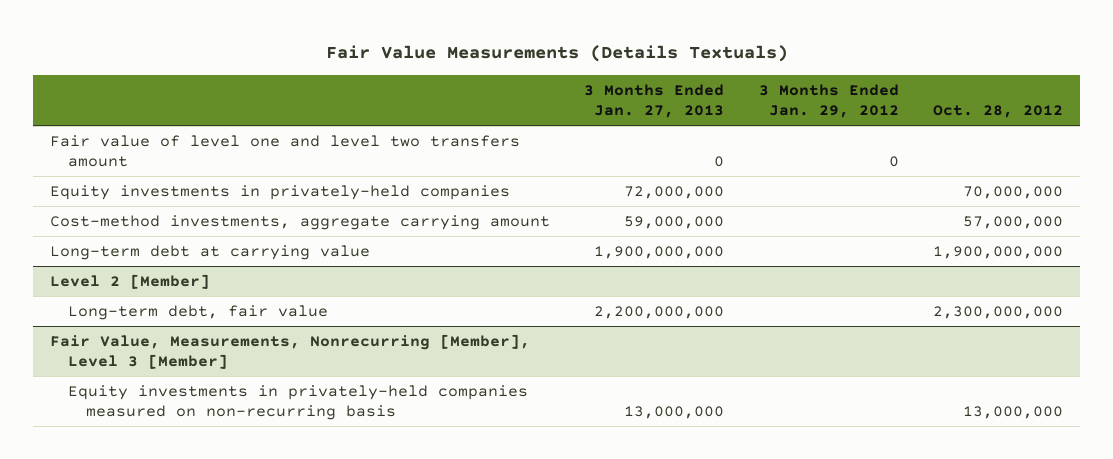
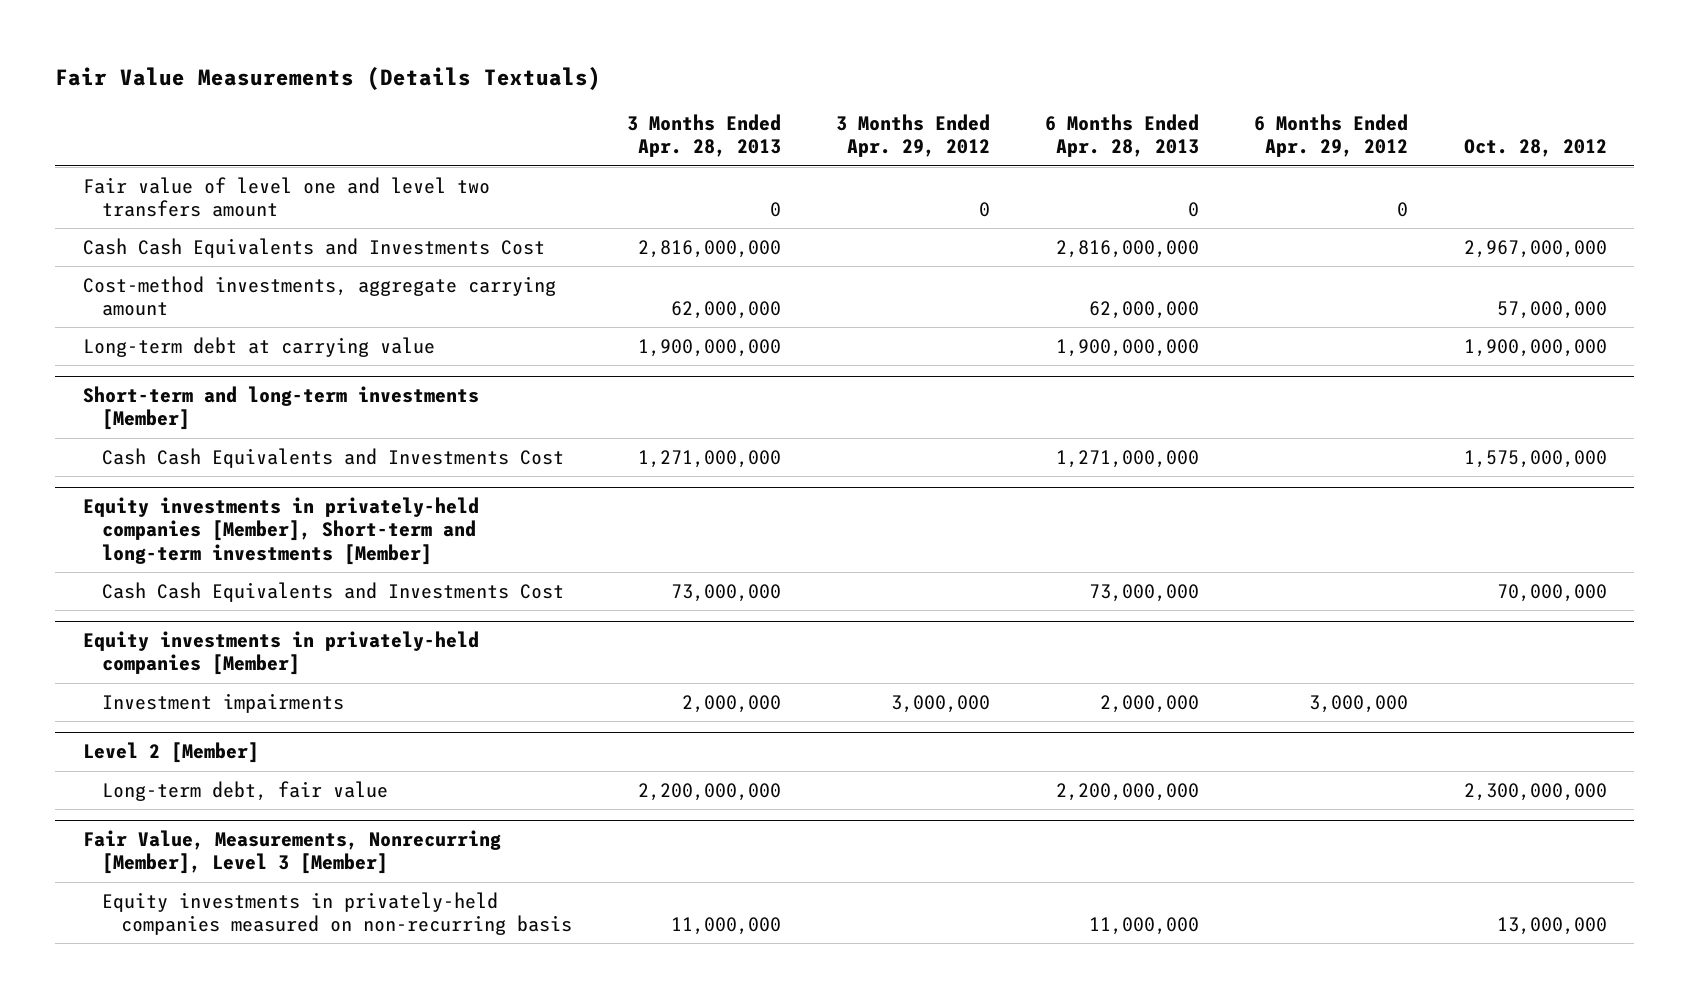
[584,83,725,118] 3 Months Ended Jan. 27, 2013 -> none
[758,83,899,118] 3 Months Ended Jan. 29, 2012 -> none
none -> [626,114,781,158] 3 Months Ended Apr. 28, 2013
none -> [835,114,990,158] 3 Months Ended Apr. 29, 2012
none -> [1045,114,1200,158] 6 Months Ended Apr. 28, 2013
none -> [1254,114,1409,158] 6 Months Ended Apr. 29, 2012
[50,185,511,201] Equity investments in privately-held companies -> none
none -> [82,237,545,258] Cash Cash Equivalents and Investments Cost
none -> [82,386,479,431] Short-term and long-term investments [Member]
none -> [101,447,564,468] Cash Cash Equivalents and Investments Cost
none -> [82,497,479,565] Equity investments in privately-held companies [Member], Short-term and long-term investments [Member]
none -> [101,581,564,602] Cash Cash Equivalents and Investments Cost
none -> [82,631,479,676] Equity investments in privately-held companies [Member]
none -> [101,692,344,713] Investment impairments

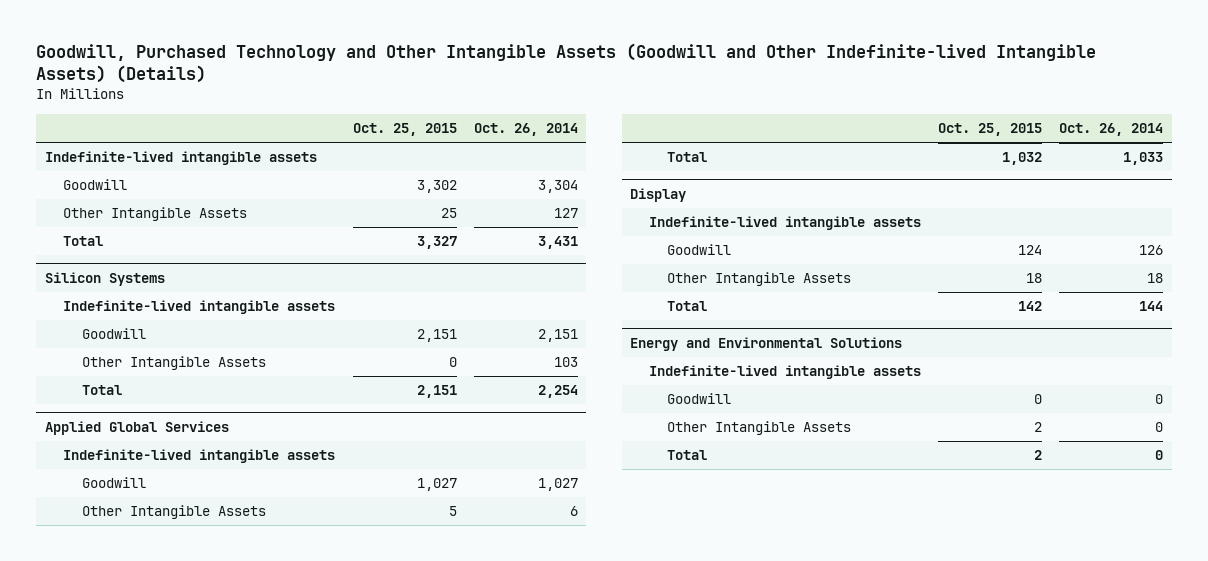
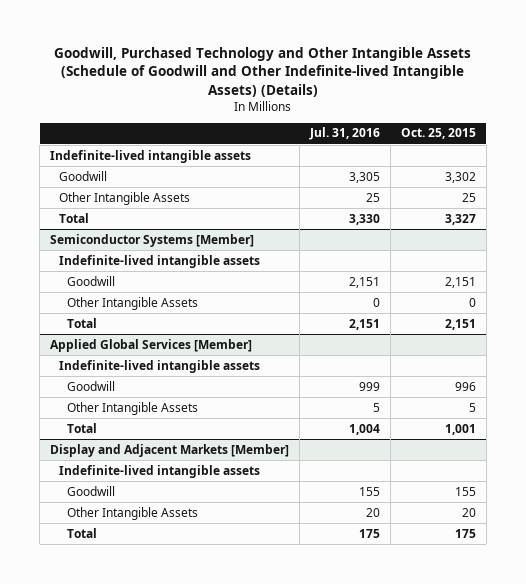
[36,43,1097,84] Goodwill, Purchased Technology and Other Intangible Assets (Goodwill and Other Indefinite-lived Intangible Assets) (Details) -> [53,47,471,97] Goodwill, Purchased Technology and Other Intangible Assets (Schedule of Goodwill and Other Indefinite-lived Intangible Assets) (Details)
[473,122,578,136] Oct. 26, 2014 -> none
none -> [308,127,380,141] Jul. 31, 2016
[44,272,165,287] Silicon Systems -> none
none -> [50,233,255,247] Semiconductor Systems [Member]
[44,421,229,436] Applied Global Services -> [50,338,253,352] Applied Global Services [Member]
[416,478,457,492] 1,027 -> [454,381,476,391] 996
[648,216,921,231] Indefinite-lived intangible assets -> none
[667,244,732,256] Goodwill -> none
[667,272,852,287] Other Intangible Assets -> none
[667,301,708,312] Total -> none
[630,337,903,352] Energy and Environmental Solutions -> none
[1001,152,1042,166] 1,032 -> [444,423,476,435] 1,001
[630,188,687,203] Display -> [50,443,290,457] Display and Adjacent Markets [Member]
[1033,394,1042,405] 0 -> [454,486,476,496] 155
[1033,422,1042,433] 2 -> [461,507,476,517] 20
[1033,450,1042,461] 2 -> [454,528,476,538] 175

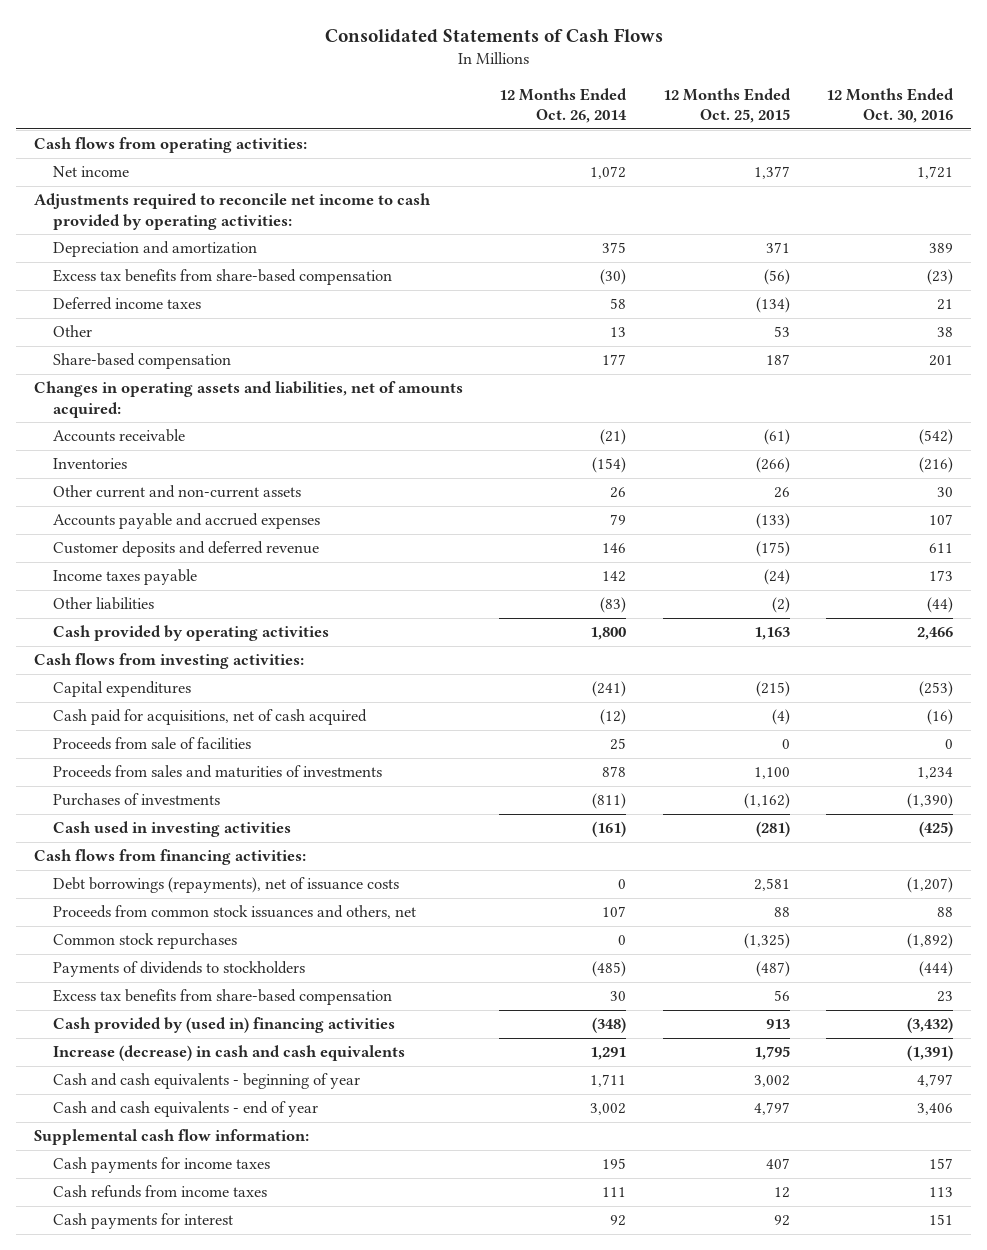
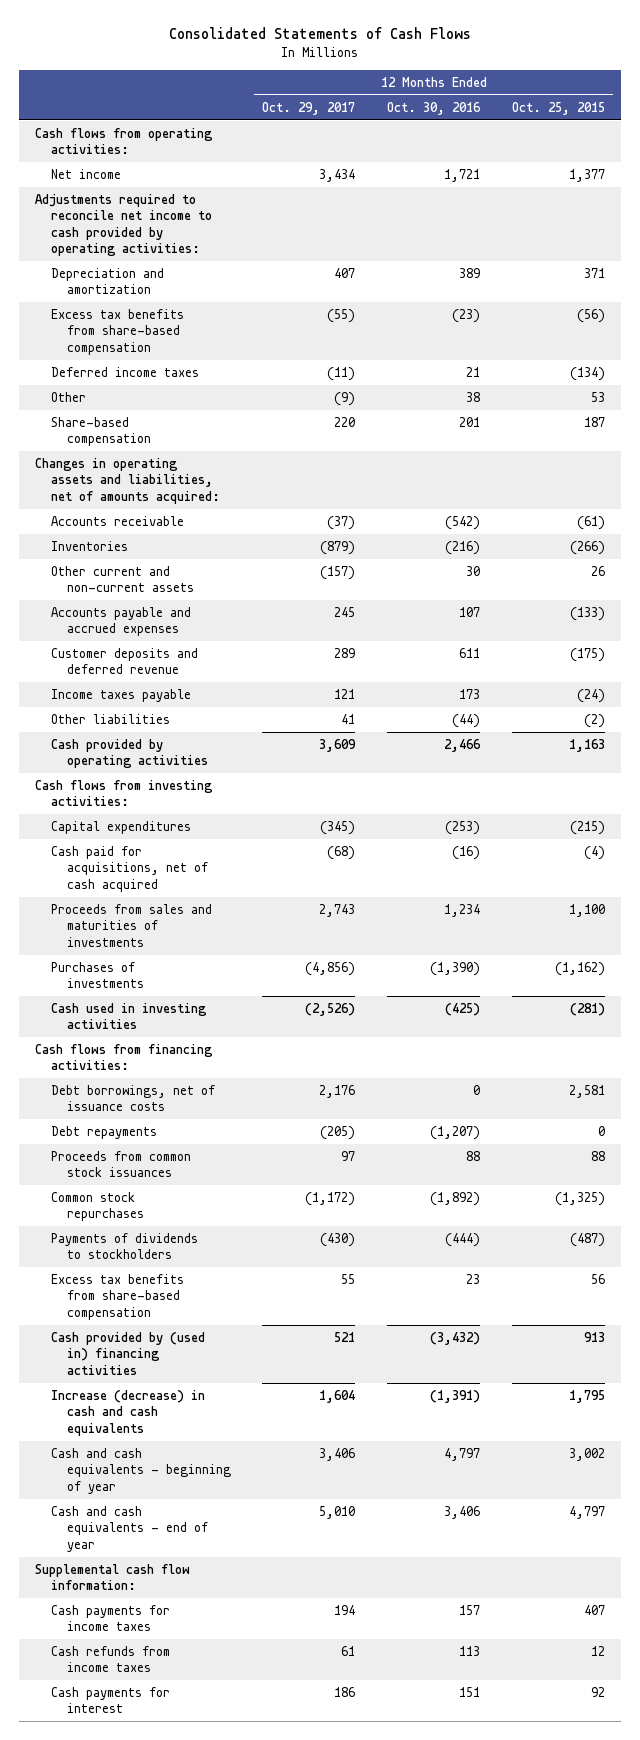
[499,87,628,124] 12 Months Ended Oct. 26, 2014 -> none
none -> [262,101,356,115] Oct. 29, 2017
[53,737,252,751] Proceeds from sale of facilities -> none
[53,877,400,894] Debt borrowings (repayments), net of issuance costs -> [50,1085,215,1112] Debt borrowings, net of issuance costs
[907,877,954,894] (1,207) -> [473,1085,481,1096] 0
none -> [50,1126,157,1140] Debt repayments
[53,905,417,920] Proceeds from common stock issuances and others, net -> [50,1151,191,1178] Proceeds from common stock issuances

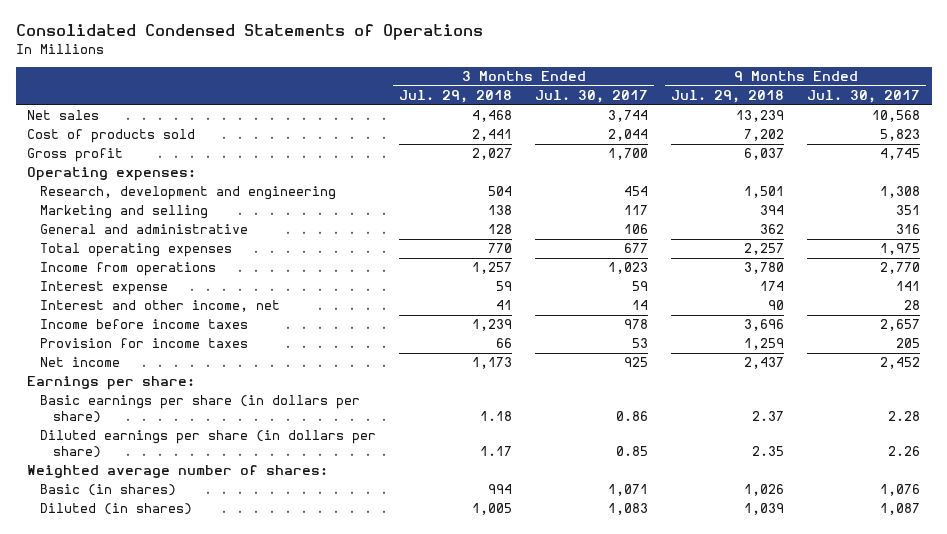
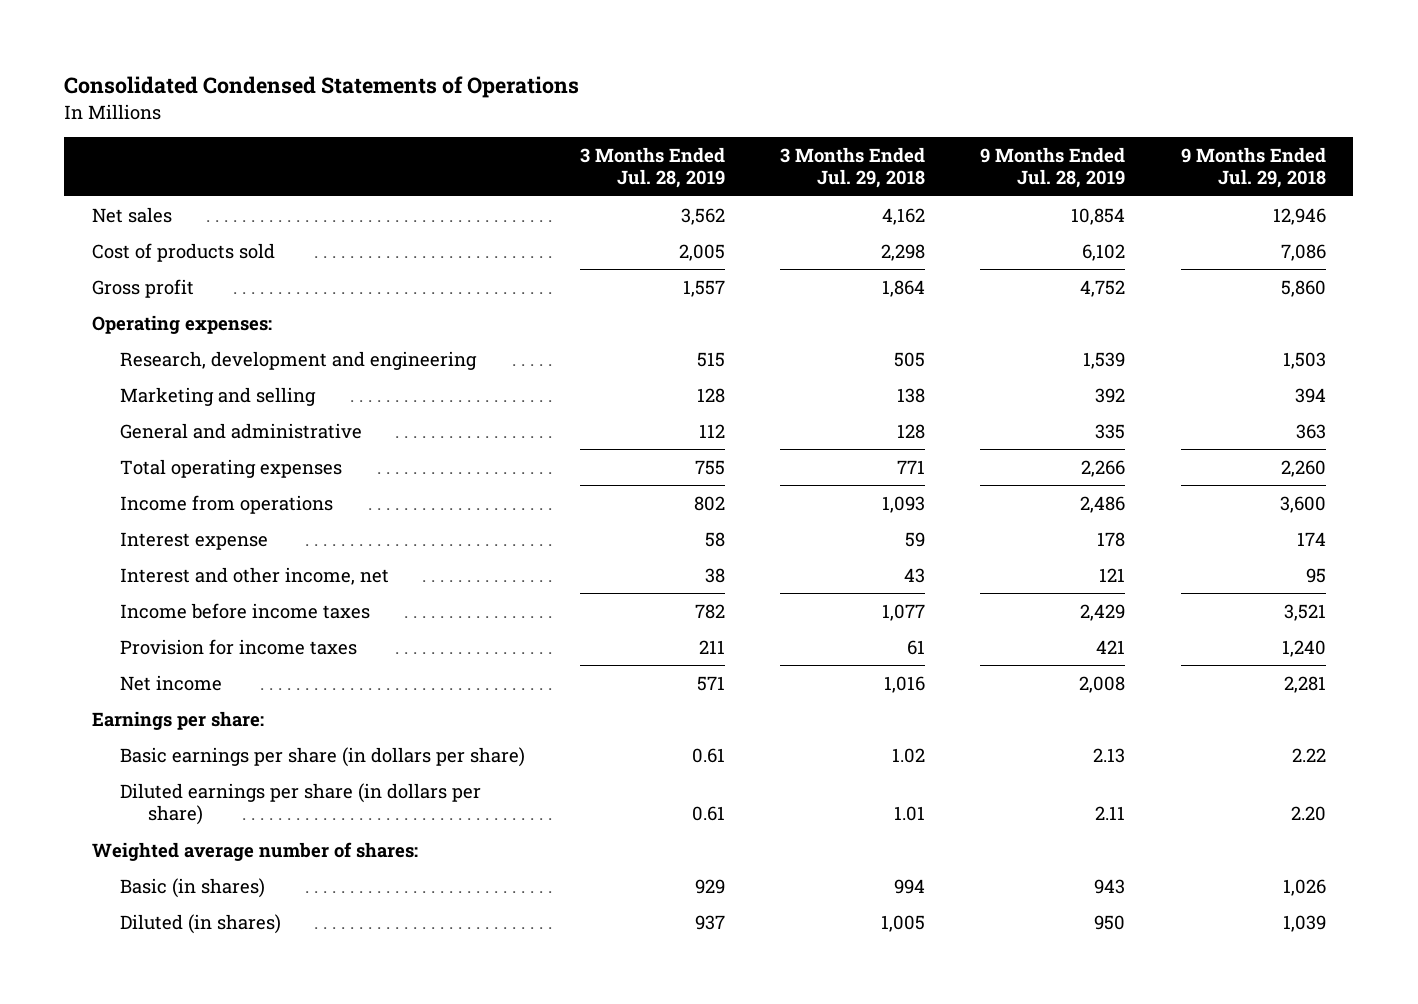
[535,90,649,104] Jul. 30, 2017 -> none
[807,90,921,104] Jul. 30, 2017 -> none
none -> [579,147,725,189] 3 Months Ended Jul. 28, 2019
none -> [980,147,1126,189] 9 Months Ended Jul. 28, 2019
[472,110,513,123] 4,468 -> [882,207,926,225] 4,162
[736,110,785,123] 13,239 -> [1272,207,1326,225] 12,946
[472,129,513,142] 2,441 -> [881,243,926,261] 2,298
[744,129,785,142] 7,202 -> [1280,243,1326,261] 7,086
[472,148,513,161] 2,027 -> [882,279,926,297] 1,864
[744,148,785,161] 6,037 -> [1280,279,1326,297] 5,860
[488,186,513,197] 504 -> [894,351,926,367] 505
[744,186,785,199] 1,501 -> [1282,351,1326,369] 1,503
[760,224,785,235] 362 -> [1295,423,1326,439] 363
[488,243,513,254] 770 -> [897,459,926,474] 771
[744,243,785,256] 2,257 -> [1280,459,1326,477] 2,260
[472,262,513,275] 1,257 -> [882,495,926,513] 1,093
[744,262,785,275] 3,780 -> [1279,495,1326,513] 3,600
[496,300,513,311] 41 -> [904,567,926,583] 43
[768,300,785,311] 90 -> [1305,567,1326,583] 95
[472,319,513,332] 1,239 -> [882,603,926,621] 1,077
[744,319,785,332] 3,696 -> [1283,603,1326,621] 3,521
[496,338,513,349] 66 -> [907,639,926,655] 61
[744,338,785,351] 1,259 -> [1281,639,1326,657] 1,240
[472,357,513,370] 1,173 -> [884,675,926,693] 1,016
[744,357,785,370] 2,437 -> [1283,675,1326,693] 2,281
[480,411,513,422] 1.18 -> [892,747,926,763] 1.02
[752,411,785,422] 2.37 -> [1291,747,1326,762] 2.22
[480,446,513,457] 1.17 -> [894,806,926,822] 1.01
[752,446,785,457] 2.35 -> [1290,806,1326,822] 2.20

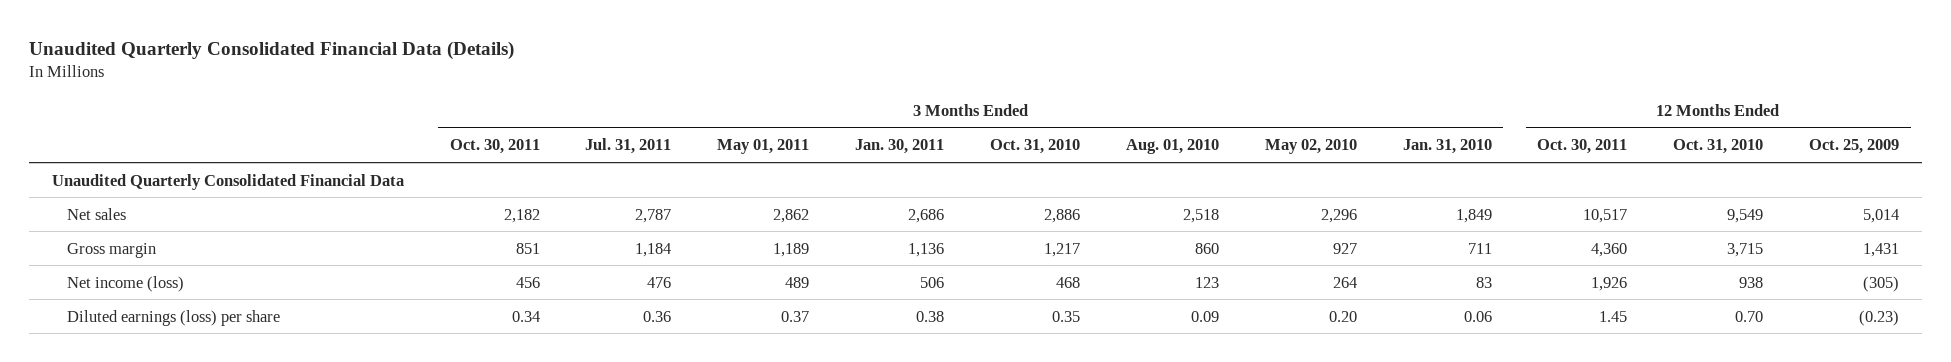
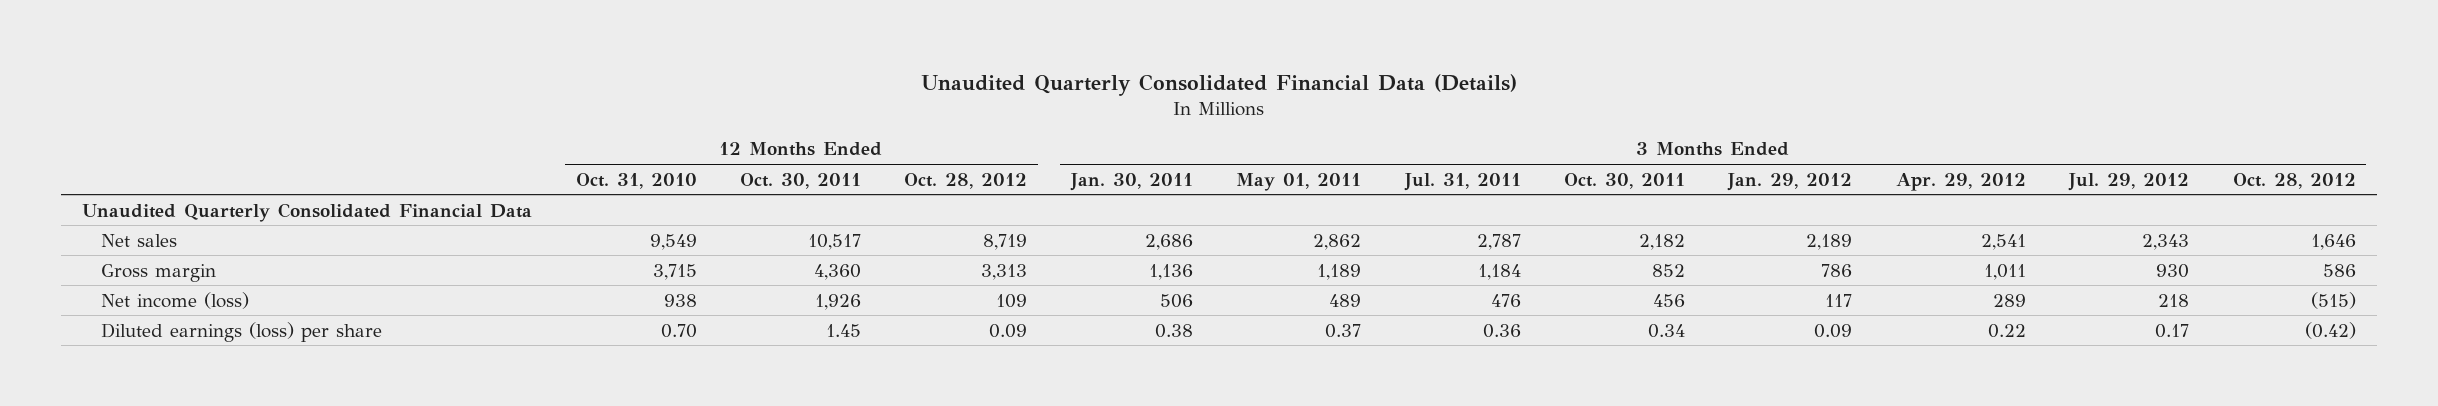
[990,139,1081,155] Oct. 31, 2010 -> none
[1125,139,1219,155] Aug. 01, 2010 -> none
[1264,139,1357,155] May 02, 2010 -> none
[1402,139,1492,155] Jan. 31, 2010 -> none
[1809,139,1900,155] Oct. 25, 2009 -> none
none -> [904,172,1028,189] Oct. 28, 2012
none -> [1727,172,1853,191] Jan. 29, 2012
none -> [1895,172,2026,191] Apr. 29, 2012
none -> [2068,172,2190,191] Jul. 29, 2012
none -> [2232,172,2356,189] Oct. 28, 2012
[515,242,540,254] 851 -> [1651,263,1685,277] 852

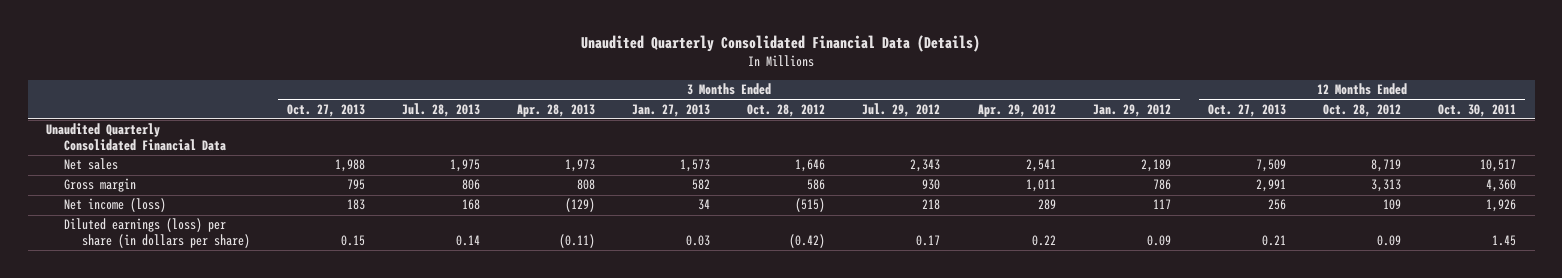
[575,172,697,189] Oct. 31, 2010 -> none
[1069,172,1193,191] Jan. 30, 2011 -> none
[1236,172,1362,191] May 01, 2011 -> none
[1403,172,1521,191] Jul. 31, 2011 -> none
[1563,172,1685,189] Oct. 30, 2011 -> none
none -> [286,103,365,117] Oct. 27, 2013
none -> [402,102,481,117] Jul. 28, 2013
none -> [517,103,596,117] Apr. 28, 2013
none -> [632,103,711,117] Jan. 27, 2013
none -> [1207,103,1286,117] Oct. 27, 2013
[101,321,383,342] Diluted earnings (loss) per share -> [64,218,250,249] Diluted earnings (loss) per share (in dollars per share)

